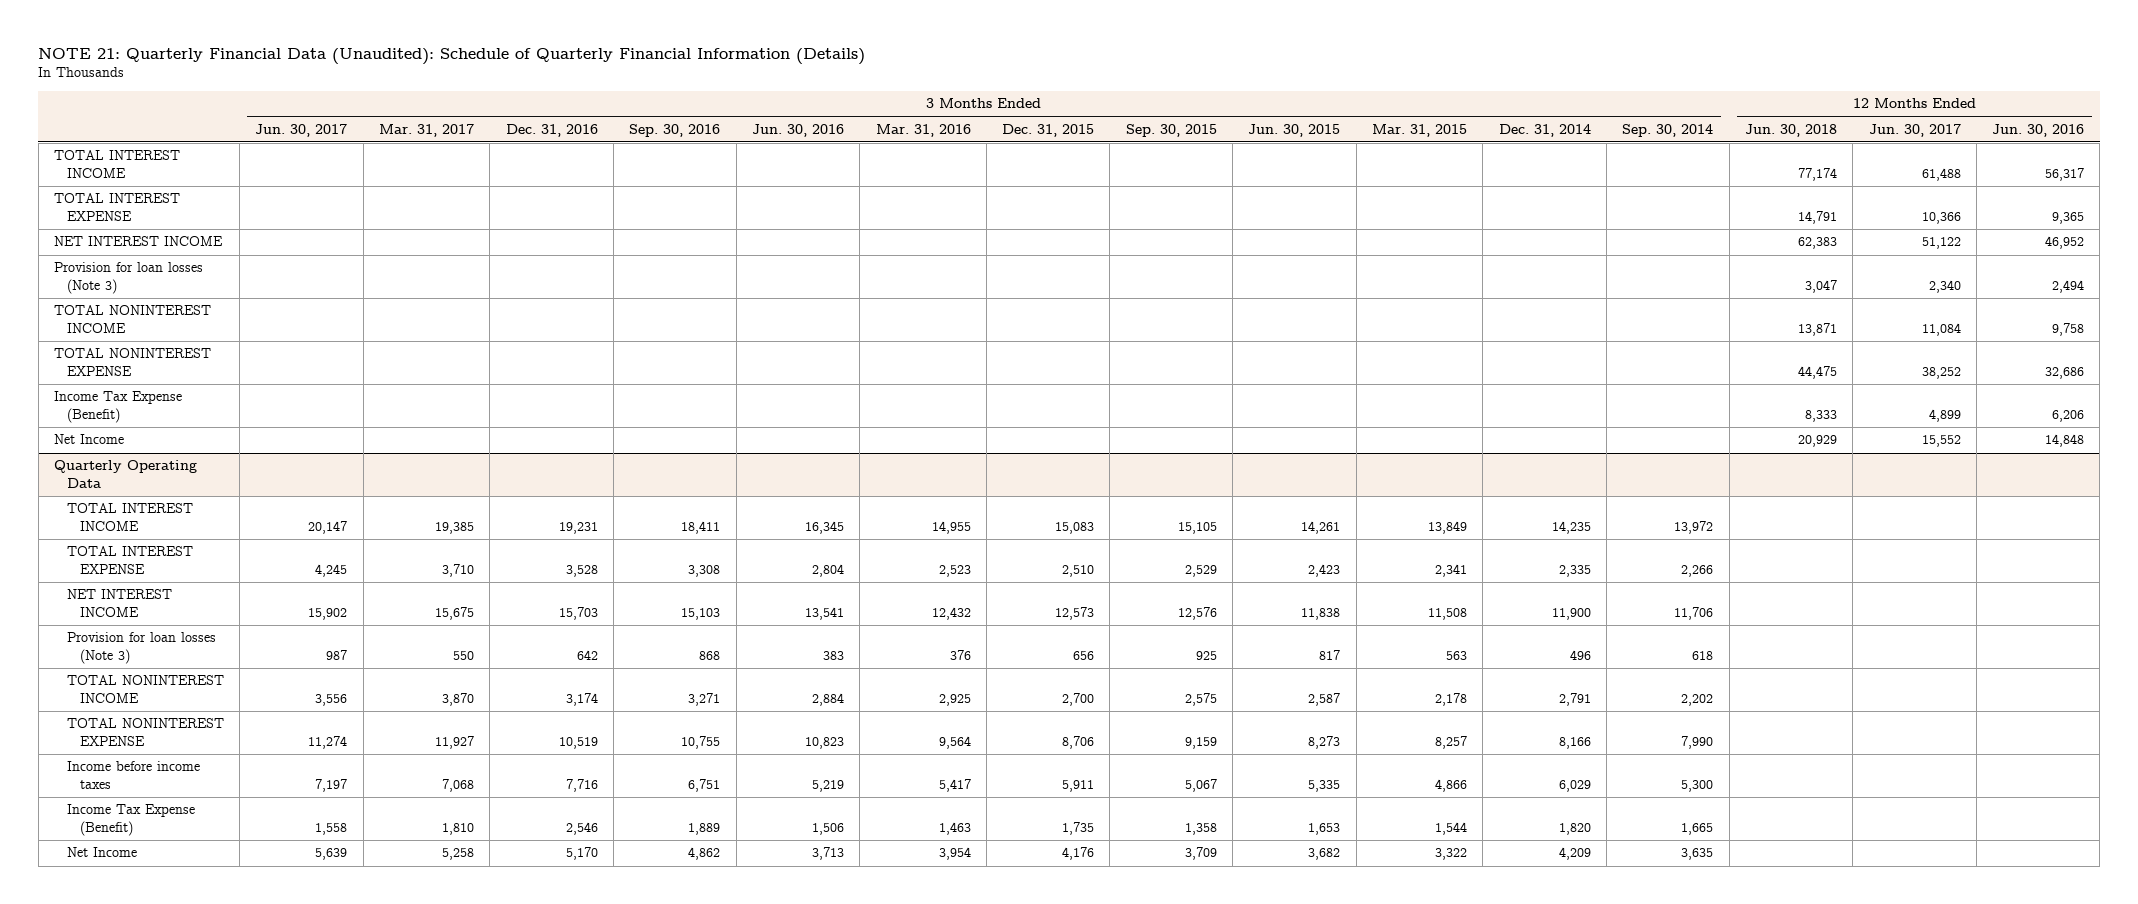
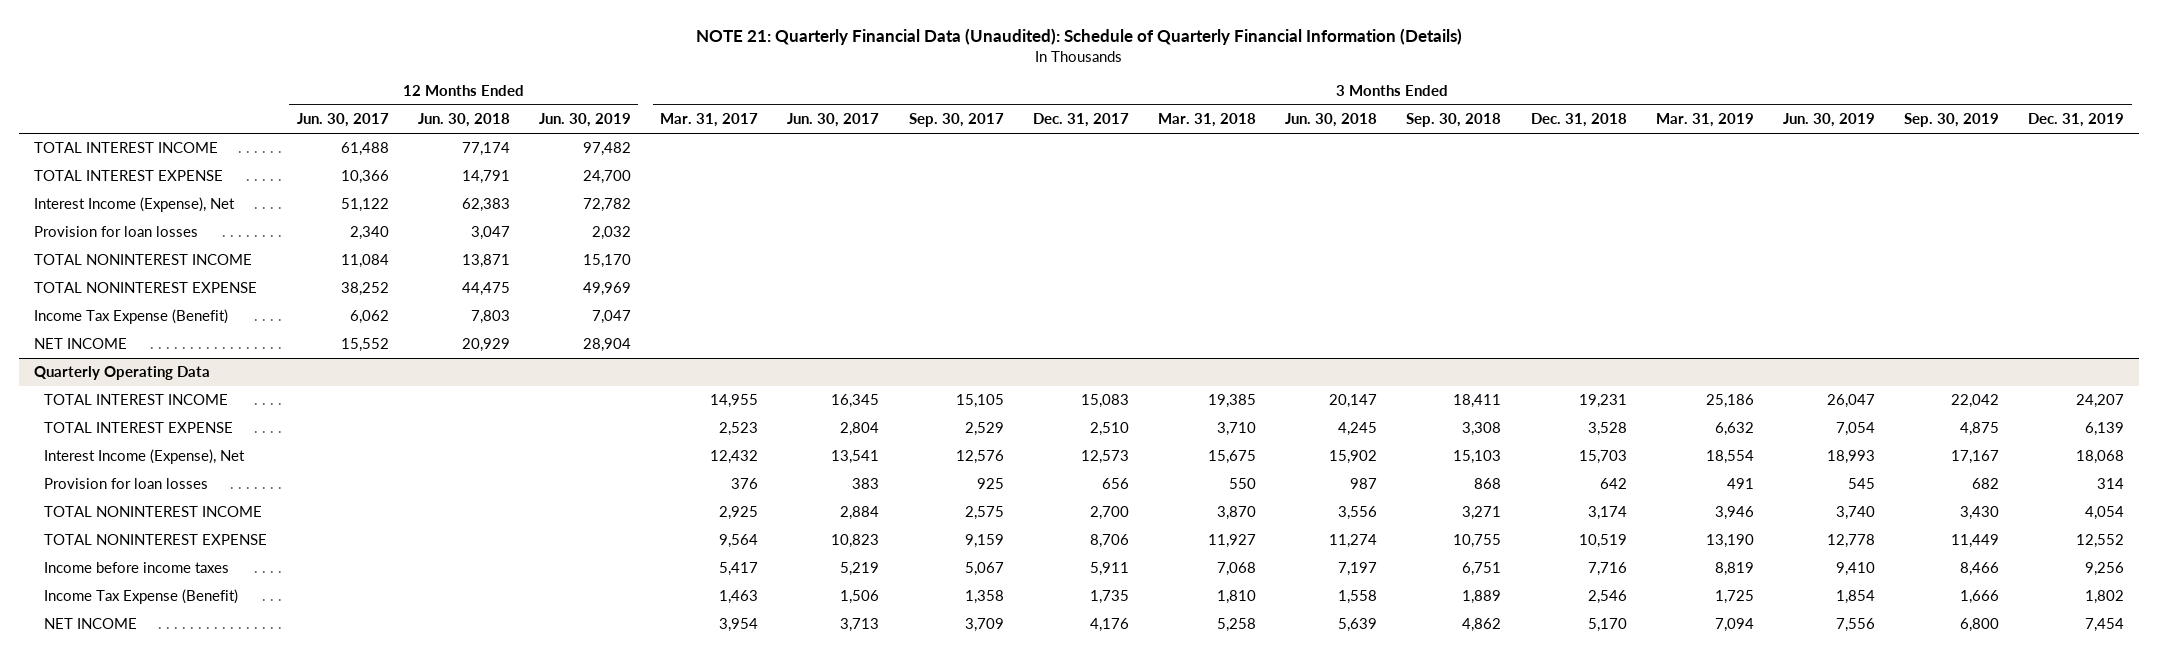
[505,123,598,137] Dec. 31, 2016 -> none
[629,123,721,137] Sep. 30, 2016 -> none
[751,123,844,137] Jun. 30, 2016 -> none
[875,123,971,137] Mar. 31, 2016 -> none
[1002,123,1095,137] Dec. 31, 2015 -> none
[1125,123,1217,137] Sep. 30, 2015 -> none
[1248,123,1341,137] Jun. 30, 2015 -> none
[1372,123,1468,137] Mar. 31, 2015 -> none
[1498,123,1591,137] Dec. 31, 2014 -> none
[1622,123,1714,137] Sep. 30, 2014 -> none
[1992,123,2085,137] Jun. 30, 2016 -> none
none -> [539,113,632,128] Jun. 30, 2019
none -> [908,113,1004,128] Sep. 30, 2017
none -> [1032,113,1129,128] Dec. 31, 2017
none -> [1158,113,1257,128] Mar. 31, 2018
none -> [1285,113,1378,128] Jun. 30, 2018
none -> [1406,113,1502,128] Sep. 30, 2018
none -> [1530,113,1627,128] Dec. 31, 2018
none -> [1655,113,1754,128] Mar. 31, 2019
none -> [1783,113,1876,128] Jun. 30, 2019
none -> [1904,113,2000,128] Sep. 30, 2019
none -> [2028,113,2125,128] Dec. 31, 2019
[54,236,224,247] NET INTEREST INCOME -> [33,197,235,213] Interest Income (Expense), Net
[54,262,204,294] Provision for loan losses (Note 3) -> [33,226,198,238] Provision for loan losses
[1804,409,1837,422] 8,333 -> [470,310,510,325] 7,803
[1928,408,1961,422] 4,899 -> [349,310,389,325] 6,062
[54,434,125,445] Net Income -> [33,338,127,350] NET INCOME
[308,520,348,534] 20,147 -> [831,394,880,409] 16,345
[435,521,475,534] 19,385 -> [710,394,759,409] 14,955
[315,563,348,577] 4,245 -> [840,422,880,437] 2,804
[442,563,475,577] 3,710 -> [719,422,759,437] 2,523
[66,589,172,617] NET INTEREST INCOME -> [44,449,246,465] Interest Income (Expense), Net
[308,607,348,620] 15,902 -> [831,450,880,465] 13,541
[435,606,475,620] 15,675 -> [710,450,759,465] 12,432
[66,632,216,664] Provision for loan losses (Note 3) -> [44,478,209,490] Provision for loan losses
[326,649,348,660] 987 -> [852,478,880,490] 383
[453,650,475,660] 550 -> [731,478,759,490] 376
[315,693,348,706] 3,556 -> [840,506,880,521] 2,884
[442,692,475,706] 3,870 -> [719,506,759,521] 2,925
[308,735,348,749] 11,274 -> [831,534,880,549] 10,823
[435,735,475,749] 11,927 -> [719,534,759,549] 9,564
[315,778,348,792] 7,197 -> [840,562,880,577] 5,219
[442,778,475,792] 7,068 -> [719,562,759,577] 5,417
[315,822,348,835] 1,558 -> [840,590,880,605] 1,506
[442,822,475,835] 1,810 -> [719,590,759,605] 1,463
[66,847,137,858] Net Income -> [44,618,138,630] NET INCOME
[315,848,348,861] 5,639 -> [840,618,880,633] 3,713
[442,848,475,861] 5,258 -> [719,618,759,633] 3,954

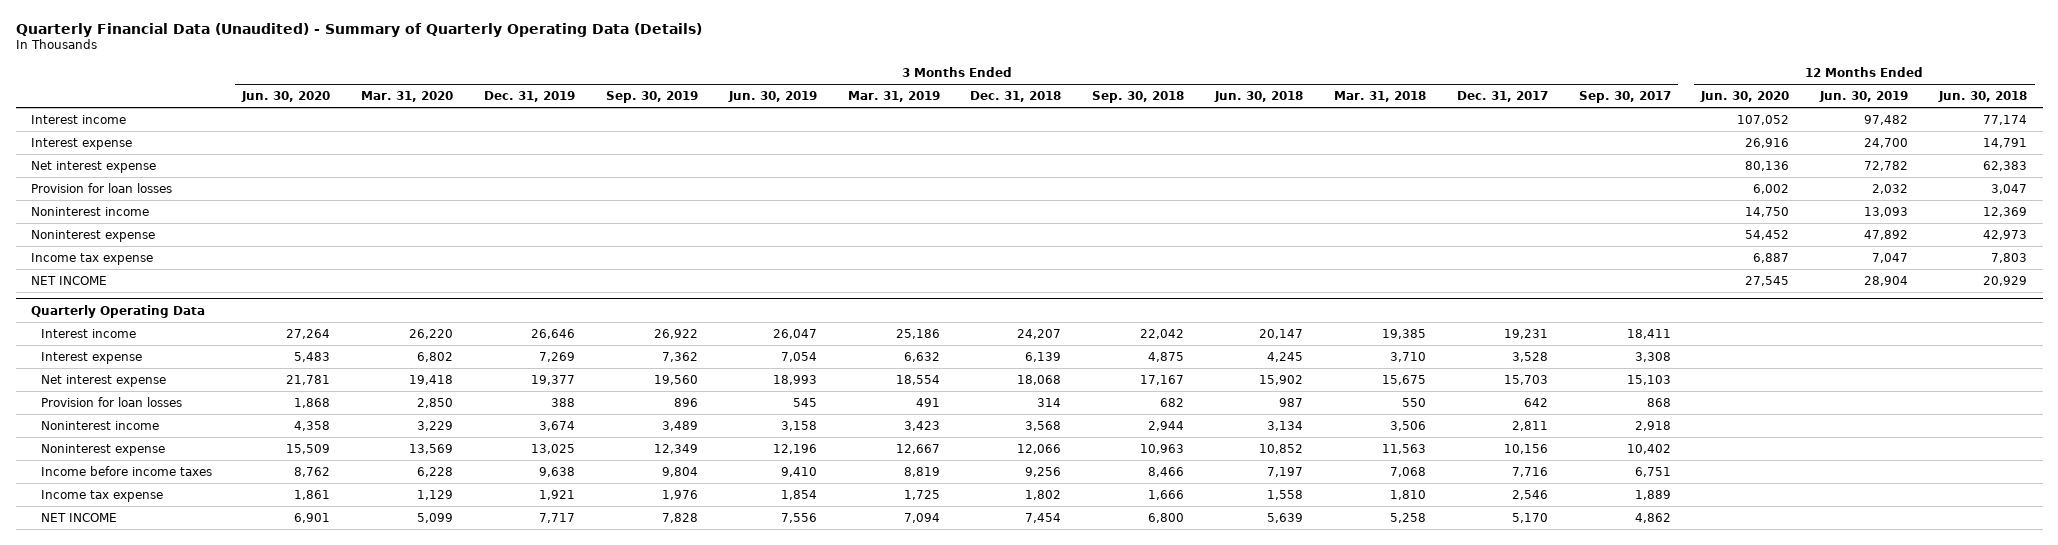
[696,28,1463,46] NOTE 21: Quarterly Financial Data (Unaudited): Schedule of Quarterly Financial Information (Details) -> [15,22,702,37] Quarterly Financial Data (Unaudited) - Summary of Quarterly Operating Data (Details)
[296,113,389,128] Jun. 30, 2017 -> none
[660,113,759,128] Mar. 31, 2017 -> none
[787,113,880,128] Jun. 30, 2017 -> none
none -> [241,90,331,102] Jun. 30, 2020
none -> [361,90,454,102] Mar. 31, 2020
none -> [1700,90,1790,102] Jun. 30, 2020
[33,142,218,154] TOTAL INTEREST INCOME -> [31,114,127,124] Interest income
[33,170,223,182] TOTAL INTEREST EXPENSE -> [31,137,133,150] Interest expense
[33,197,235,213] Interest Income (Expense), Net -> [31,160,157,173] Net interest expense
[33,254,252,266] TOTAL NONINTEREST INCOME -> [31,206,150,216] Noninterest income
[461,254,510,269] 13,871 -> [1983,206,2028,217] 12,369
[583,254,632,269] 15,170 -> [1864,206,1909,217] 13,093
[33,282,257,294] TOTAL NONINTEREST EXPENSE -> [31,229,156,242] Noninterest expense
[461,282,510,297] 44,475 -> [1983,229,2028,240] 42,973
[583,282,632,297] 49,969 -> [1864,229,1909,240] 47,892
[33,309,228,325] Income Tax Expense (Benefit) -> [31,252,154,265] Income tax expense
[44,394,229,406] TOTAL INTEREST INCOME -> [40,328,136,338] Interest income
[955,394,1004,409] 15,105 -> [1626,328,1671,339] 18,411
[1080,394,1129,409] 15,083 -> [1503,328,1548,339] 19,231
[1453,394,1502,409] 18,411 -> [1140,328,1185,339] 22,042
[1578,394,1627,409] 19,231 -> [1017,328,1062,339] 24,207
[1951,394,2000,409] 22,042 -> [653,328,698,339] 26,922
[2076,394,2125,409] 24,207 -> [531,328,576,339] 26,646
[44,422,234,434] TOTAL INTEREST EXPENSE -> [40,351,142,364] Interest expense
[964,422,1004,437] 2,529 -> [1634,351,1671,362] 3,308
[1089,422,1129,437] 2,510 -> [1511,351,1548,362] 3,528
[1462,422,1502,437] 3,308 -> [1148,351,1185,362] 4,875
[1587,422,1627,437] 3,528 -> [1025,351,1062,362] 6,139
[1960,422,2000,437] 4,875 -> [661,351,698,362] 7,362
[2085,422,2125,437] 6,139 -> [539,351,576,362] 7,269
[44,449,246,465] Interest Income (Expense), Net -> [40,374,166,387] Net interest expense
[955,450,1004,465] 12,576 -> [1626,374,1671,385] 15,103
[1080,450,1129,465] 12,573 -> [1503,374,1548,385] 15,703
[1453,450,1502,465] 15,103 -> [1140,374,1185,385] 17,167
[1578,450,1627,465] 15,703 -> [1017,374,1062,385] 18,068
[1951,450,2000,465] 17,167 -> [653,374,698,385] 19,560
[2076,450,2125,465] 18,068 -> [531,374,576,385] 19,377
[976,478,1004,490] 925 -> [1646,397,1671,407] 868
[1101,478,1129,490] 656 -> [1523,397,1548,407] 642
[1474,478,1502,490] 868 -> [1160,397,1185,407] 682
[1599,478,1627,490] 642 -> [1037,397,1062,407] 314
[1972,478,2000,490] 682 -> [673,397,698,407] 896
[2097,478,2125,490] 314 -> [551,397,576,407] 388
[44,506,263,518] TOTAL NONINTEREST INCOME -> [40,420,159,430] Noninterest income
[964,506,1004,521] 2,575 -> [1634,420,1671,431] 2,918
[1089,506,1129,521] 2,700 -> [1511,420,1548,431] 2,811
[1217,506,1257,521] 3,870 -> [1389,420,1426,431] 3,506
[1338,506,1378,521] 3,556 -> [1267,420,1304,431] 3,134
[1462,506,1502,521] 3,271 -> [1148,420,1185,431] 2,944
[1587,506,1627,521] 3,174 -> [1025,420,1062,431] 3,568
[1714,506,1754,521] 3,946 -> [903,420,940,431] 3,423
[1836,506,1876,521] 3,740 -> [780,420,817,431] 3,158
[1960,506,2000,521] 3,430 -> [661,420,698,431] 3,489
[2085,506,2125,521] 4,054 -> [539,420,576,431] 3,674
[44,534,268,546] TOTAL NONINTEREST EXPENSE -> [40,443,165,456] Noninterest expense
[964,534,1004,549] 9,159 -> [1626,443,1671,454] 10,402
[1089,534,1129,549] 8,706 -> [1503,443,1548,454] 10,156
[1208,534,1257,549] 11,927 -> [1381,443,1426,454] 11,563
[1329,534,1378,549] 11,274 -> [1259,443,1304,454] 10,852
[1453,534,1502,549] 10,755 -> [1140,443,1185,454] 10,963
[1578,534,1627,549] 10,519 -> [1017,443,1062,454] 12,066
[1705,534,1754,549] 13,190 -> [895,443,940,454] 12,667
[1827,534,1876,549] 12,778 -> [772,443,817,454] 12,196
[1951,534,2000,549] 11,449 -> [653,443,698,454] 12,349
[2076,534,2125,549] 12,552 -> [531,443,576,454] 13,025
[964,562,1004,577] 5,067 -> [1634,466,1671,477] 6,751
[1089,562,1129,577] 5,911 -> [1511,466,1548,477] 7,716
[1462,562,1502,577] 6,751 -> [1148,466,1185,477] 8,466
[1587,562,1627,577] 7,716 -> [1025,466,1062,477] 9,256
[1960,562,2000,577] 8,466 -> [661,466,698,477] 9,804
[2085,562,2125,577] 9,256 -> [539,466,576,477] 9,638
[44,589,239,605] Income Tax Expense (Benefit) -> [40,489,163,502] Income tax expense
[964,590,1004,605] 1,358 -> [1634,489,1671,500] 1,889
[1089,590,1129,605] 1,735 -> [1511,489,1548,500] 2,546
[1462,590,1502,605] 1,889 -> [1148,489,1185,500] 1,666
[1587,590,1627,605] 2,546 -> [1025,489,1062,500] 1,802
[1960,590,2000,605] 1,666 -> [661,489,698,500] 1,976
[2085,590,2125,605] 1,802 -> [539,489,576,500] 1,921
[964,618,1004,633] 3,709 -> [1634,512,1671,523] 4,862
[1089,618,1129,633] 4,176 -> [1511,512,1548,523] 5,170
[1462,618,1502,633] 4,862 -> [1148,512,1185,523] 6,800
[1587,618,1627,633] 5,170 -> [1025,512,1062,523] 7,454
[1960,618,2000,633] 6,800 -> [661,512,698,523] 7,828
[2085,618,2125,633] 7,454 -> [539,512,576,523] 7,717

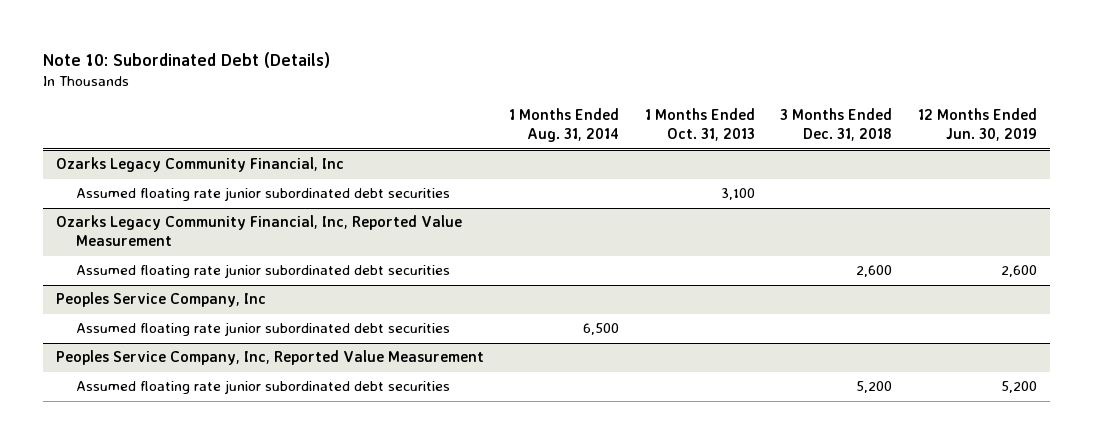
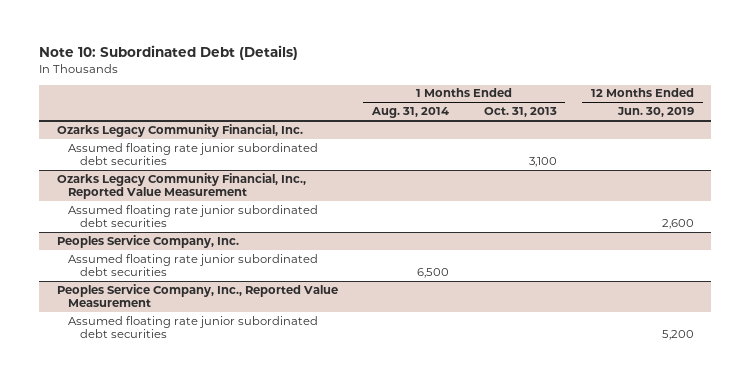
[780,108,893,142] 3 Months Ended Dec. 31, 2018 -> none
[55,157,344,173] Ozarks Legacy Community Financial, Inc -> [56,123,303,137] Ozarks Legacy Community Financial, Inc.
[55,215,462,247] Ozarks Legacy Community Financial, Inc, Reported Value Measurement -> [56,172,306,200] Ozarks Legacy Community Financial, Inc., Reported Value Measurement
[55,292,266,308] Peoples Service Company, Inc -> [56,234,239,248] Peoples Service Company, Inc.
[55,350,484,366] Peoples Service Company, Inc, Reported Value Measurement -> [56,283,338,308] Peoples Service Company, Inc., Reported Value Measurement

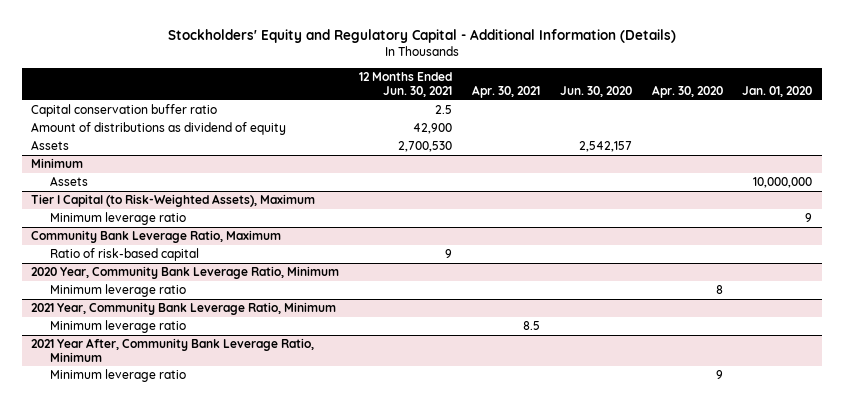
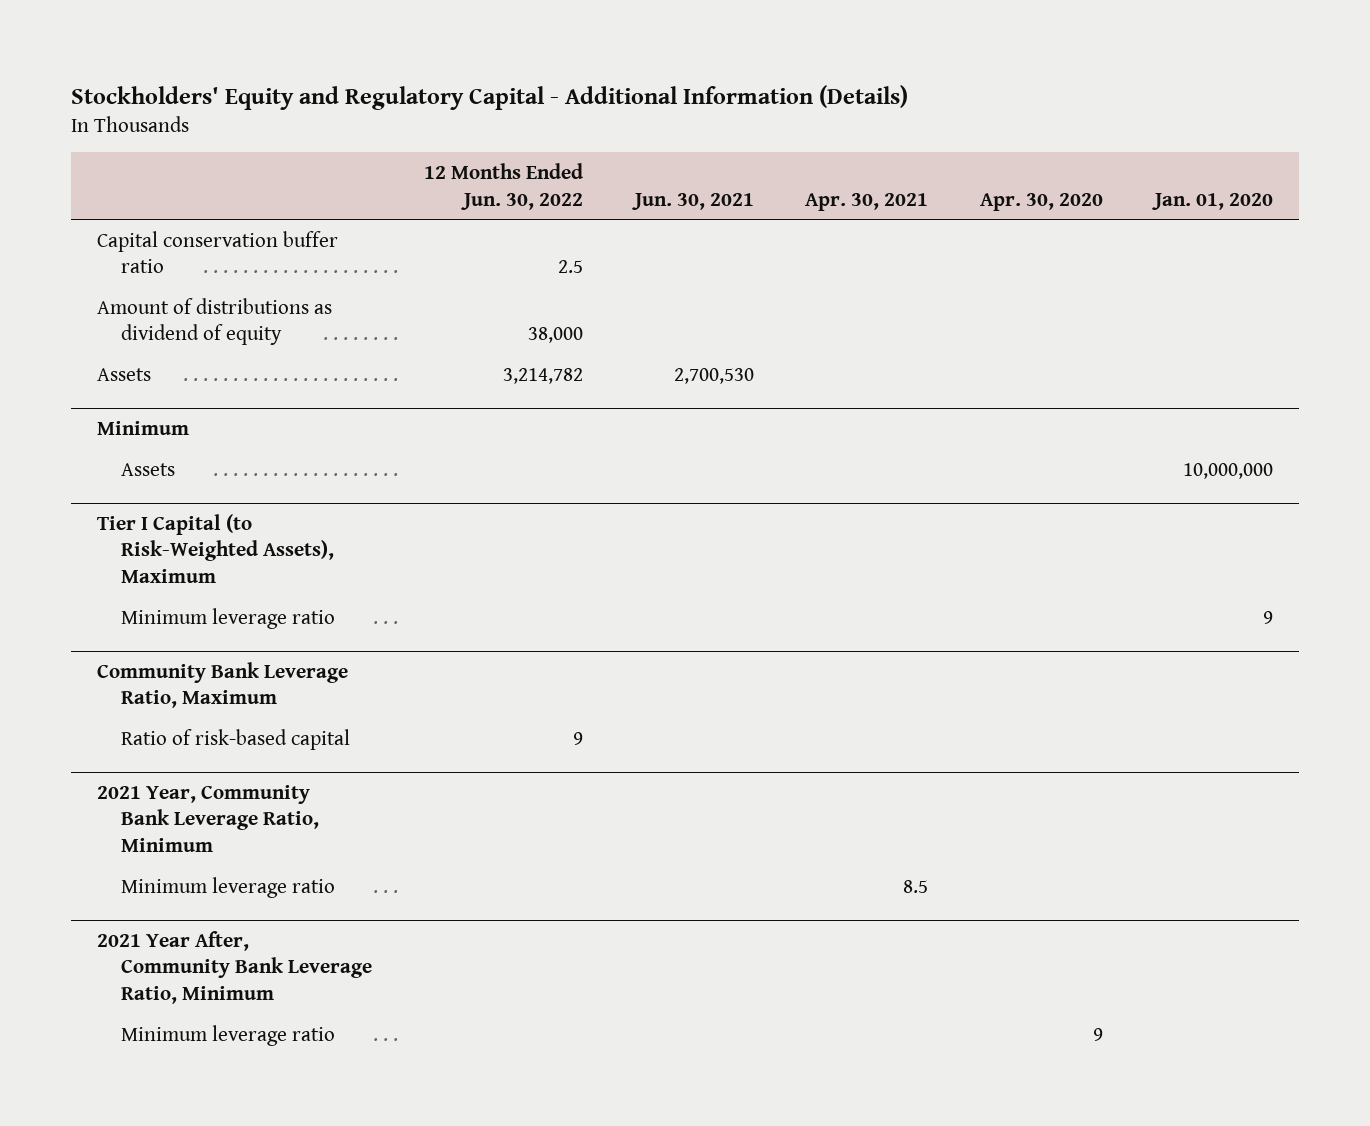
[359,72,453,98] 12 Months Ended Jun. 30, 2021 -> none
[559,86,632,98] Jun. 30, 2020 -> none
none -> [423,163,583,210] 12 Months Ended Jun. 30, 2022
none -> [631,192,754,210] Jun. 30, 2021
[31,265,340,279] 2020 Year, Community Bank Leverage Ratio, Minimum -> none
[49,283,186,297] Minimum leverage ratio -> none

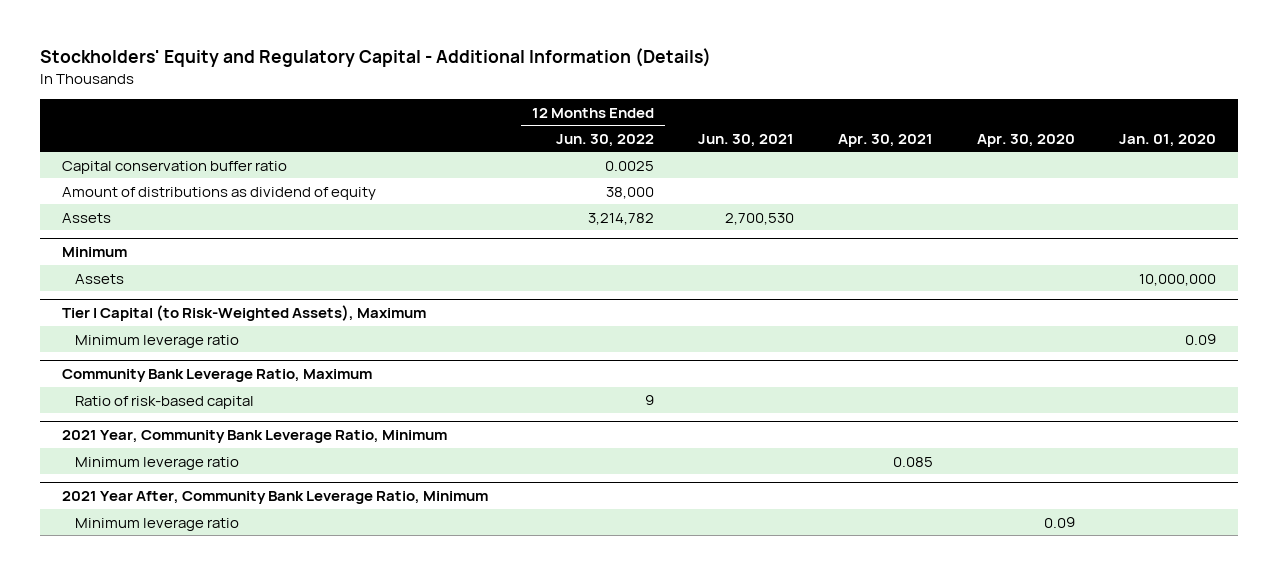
[557,260,583,274] 2.5 -> [604,160,654,171] 0.0025
[1262,610,1273,624] 9 -> [1184,333,1216,345] 0.09
[903,879,929,893] 8.5 -> [892,456,933,467] 0.085
[1093,1027,1104,1041] 9 -> [1043,516,1075,528] 0.09

